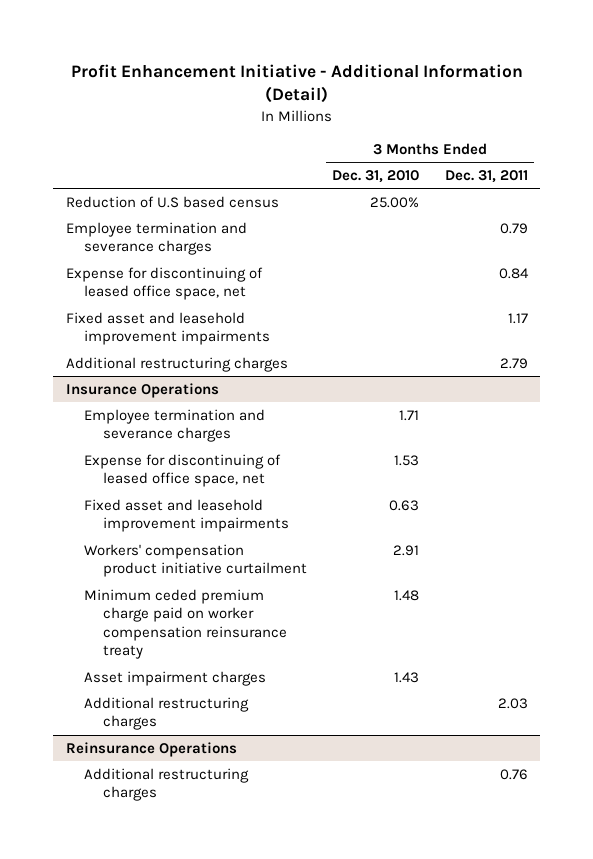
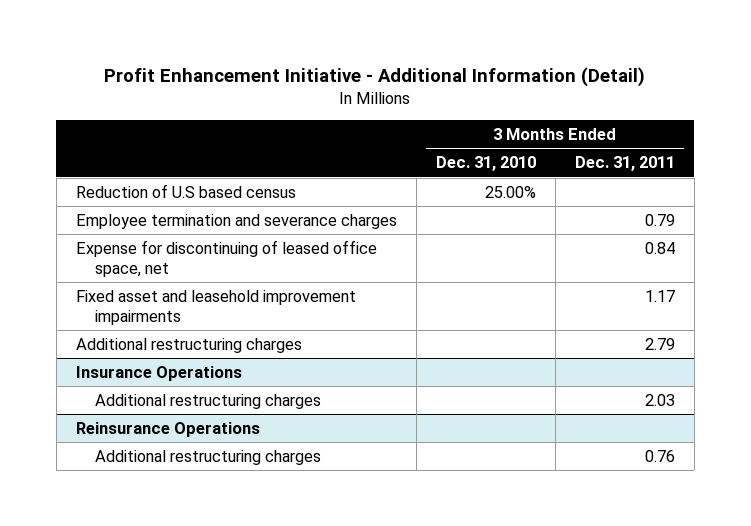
[84,408,266,443] Employee termination and severance charges -> none
[84,453,282,488] Expense for discontinuing of leased office space, net -> none
[84,498,290,533] Fixed asset and leasehold improvement impairments -> none
[84,543,308,578] Workers' compensation product initiative curtailment -> none
[84,588,288,660] Minimum ceded premium charge paid on worker compensation reinsurance treaty -> none
[84,670,267,686] Asset impairment charges -> none

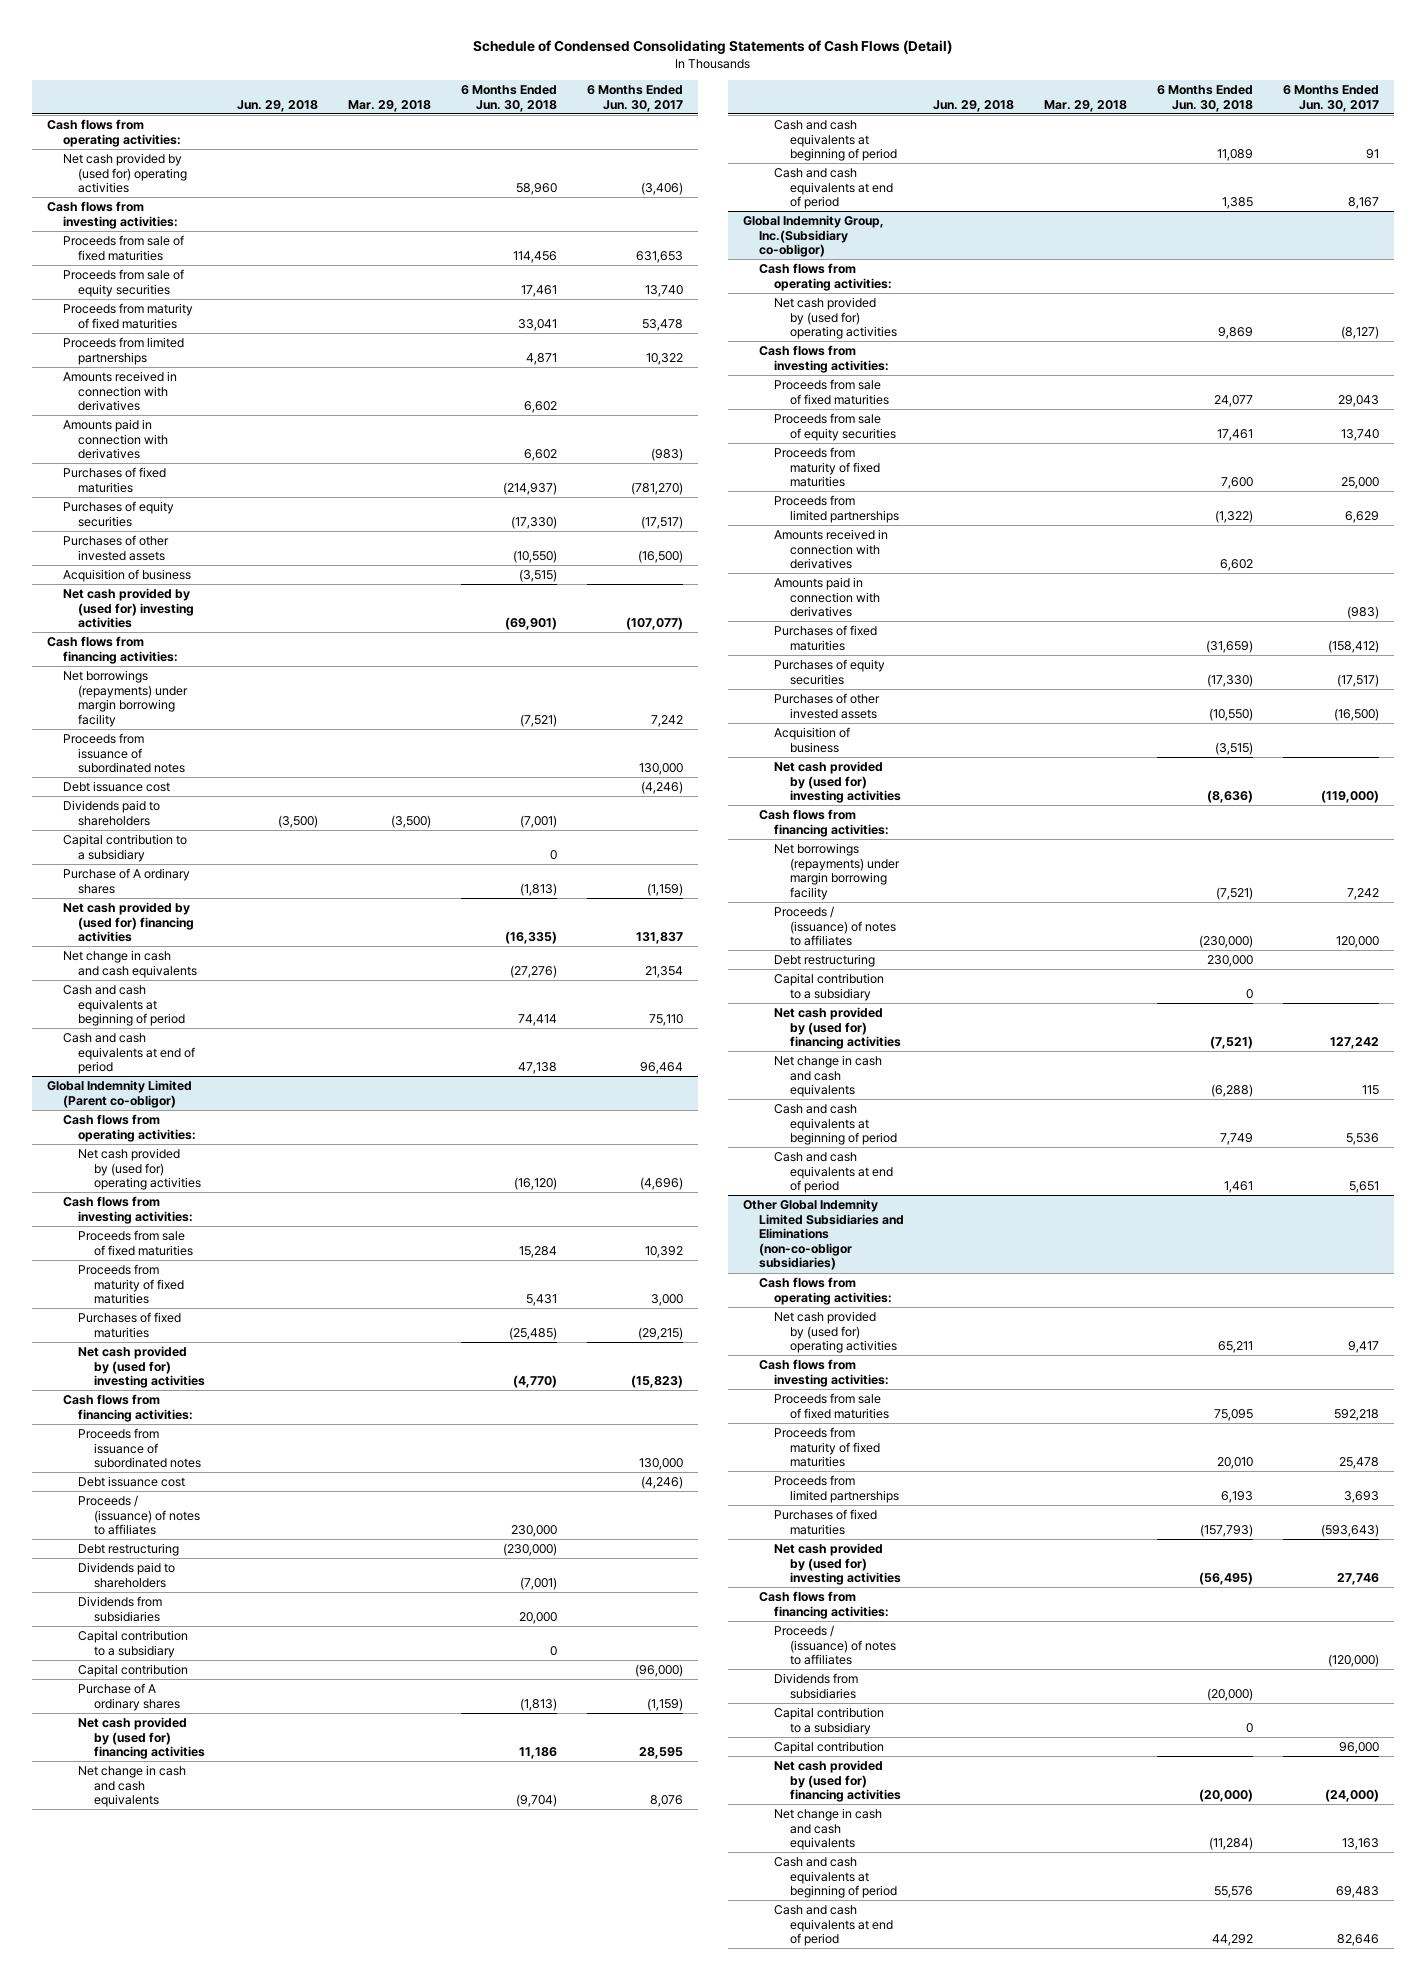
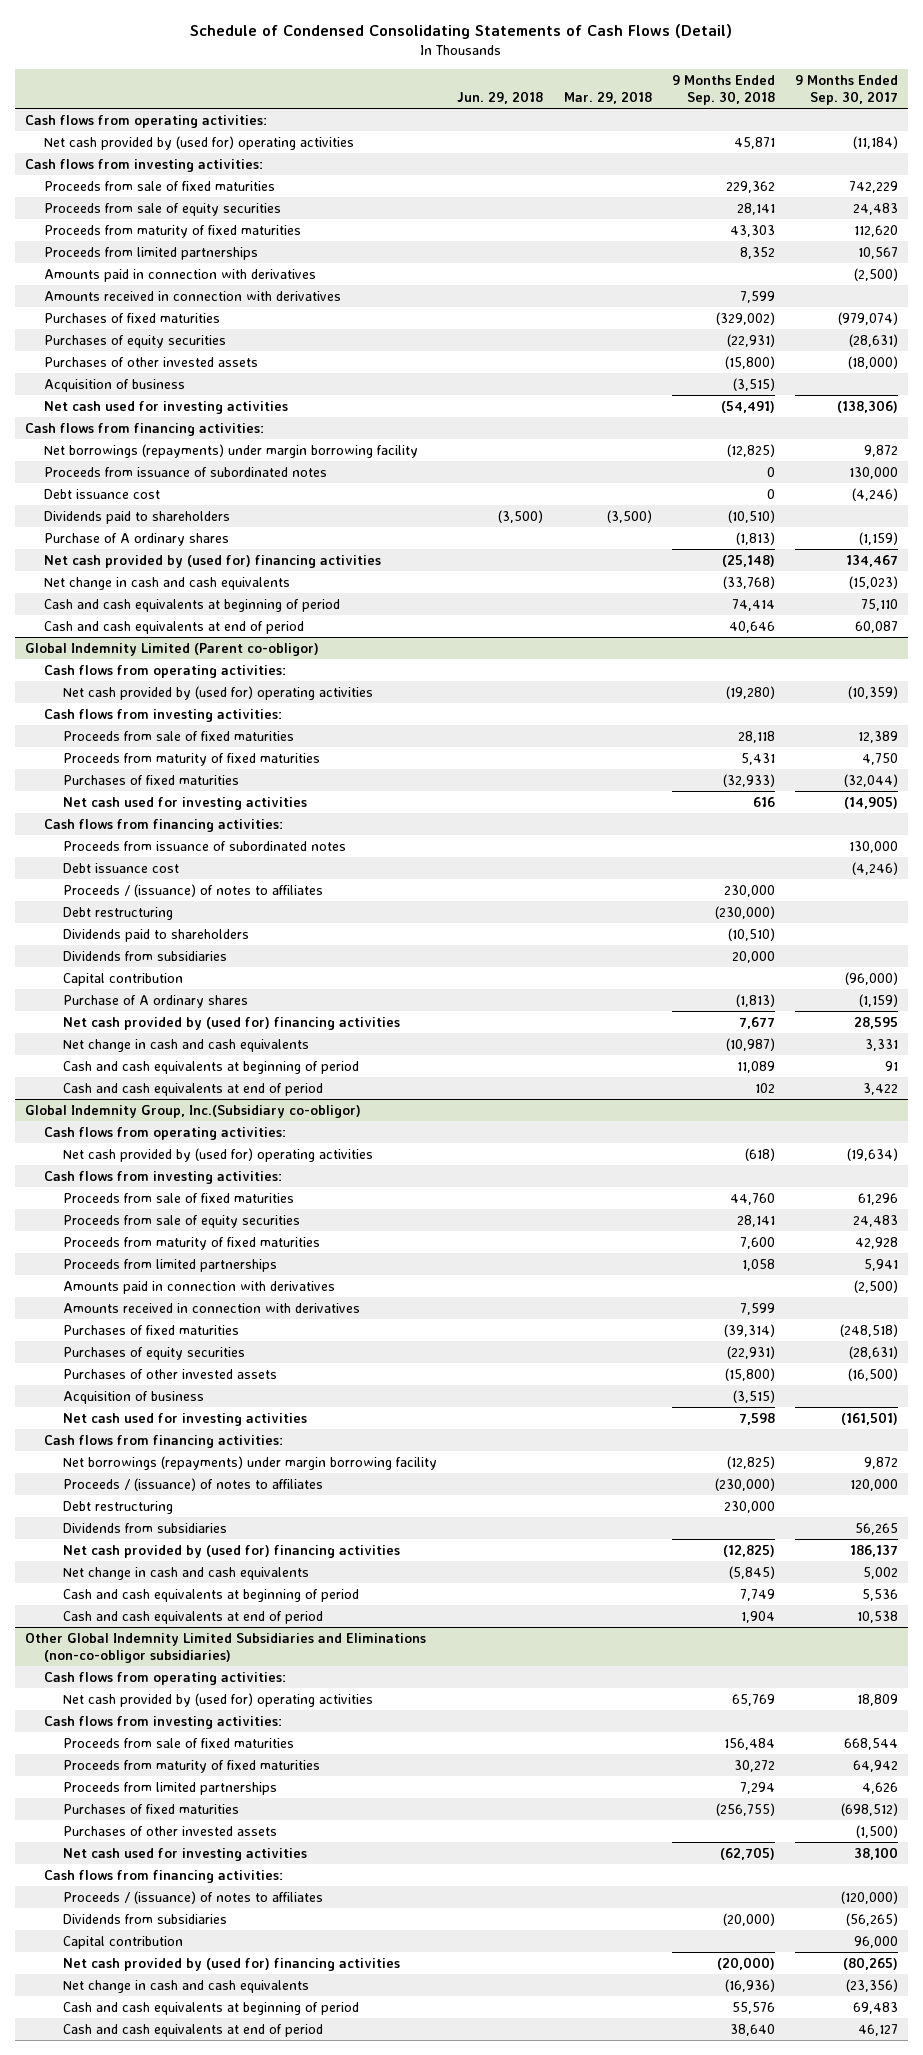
[460,84,557,112] 6 Months Ended Jun. 30, 2018 -> none
[586,84,683,112] 6 Months Ended Jun. 30, 2017 -> none
none -> [671,75,775,106] 9 Months Ended Sep. 30, 2018
none -> [795,75,899,106] 9 Months Ended Sep. 30, 2017
[62,370,177,412] Amounts received in connection with derivatives -> [43,290,341,301] Amounts received in connection with derivatives
[62,587,195,629] Net cash provided by (used for) investing activities -> [43,400,288,414] Net cash used for investing activities
[62,833,187,862] Capital contribution to a subsidiary -> none
[78,1345,205,1389] Net cash provided by (used for) investing activities -> [63,796,308,810] Net cash used for investing activities
[78,1629,189,1658] Capital contribution to a subsidiary -> none
[774,528,889,570] Amounts received in connection with derivatives -> [63,1302,361,1313] Amounts received in connection with derivatives
[774,760,901,804] Net cash provided by (used for) investing activities -> [63,1412,308,1426] Net cash used for investing activities
[774,972,885,1001] Capital contribution to a subsidiary -> none
none -> [63,1522,228,1533] Dividends from subsidiaries
none -> [63,1825,278,1836] Purchases of other invested assets
[774,1542,901,1586] Net cash provided by (used for) investing activities -> [63,1847,308,1861] Net cash used for investing activities
[774,1706,885,1735] Capital contribution to a subsidiary -> none

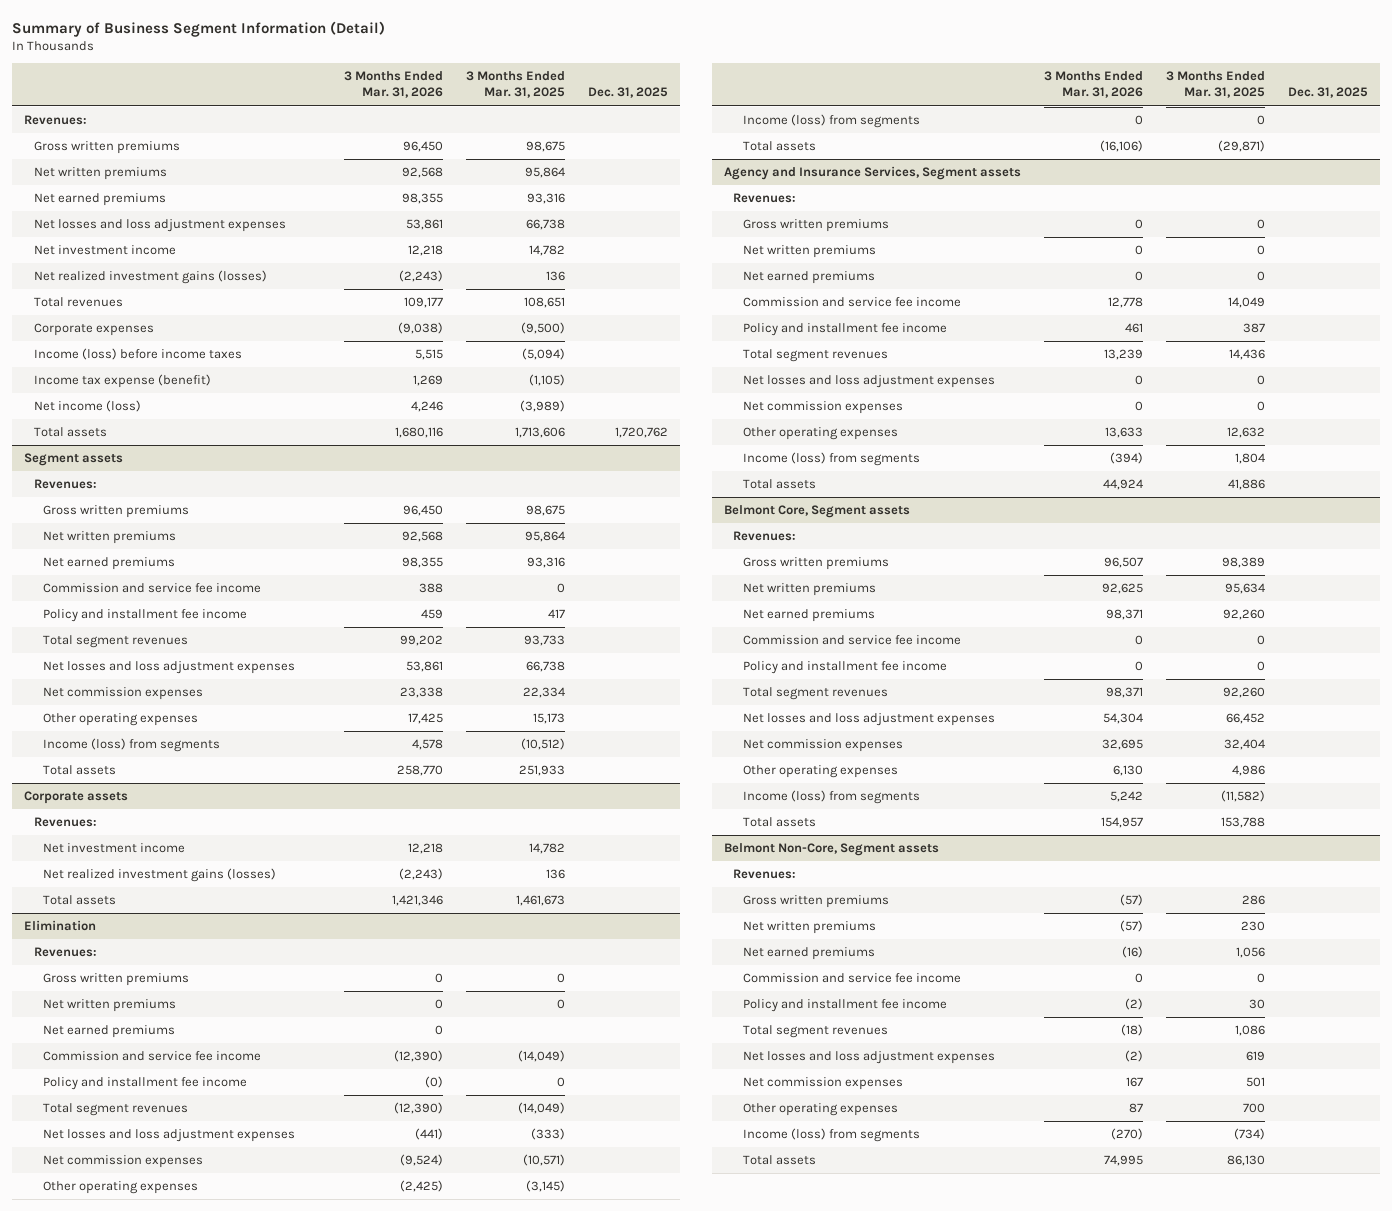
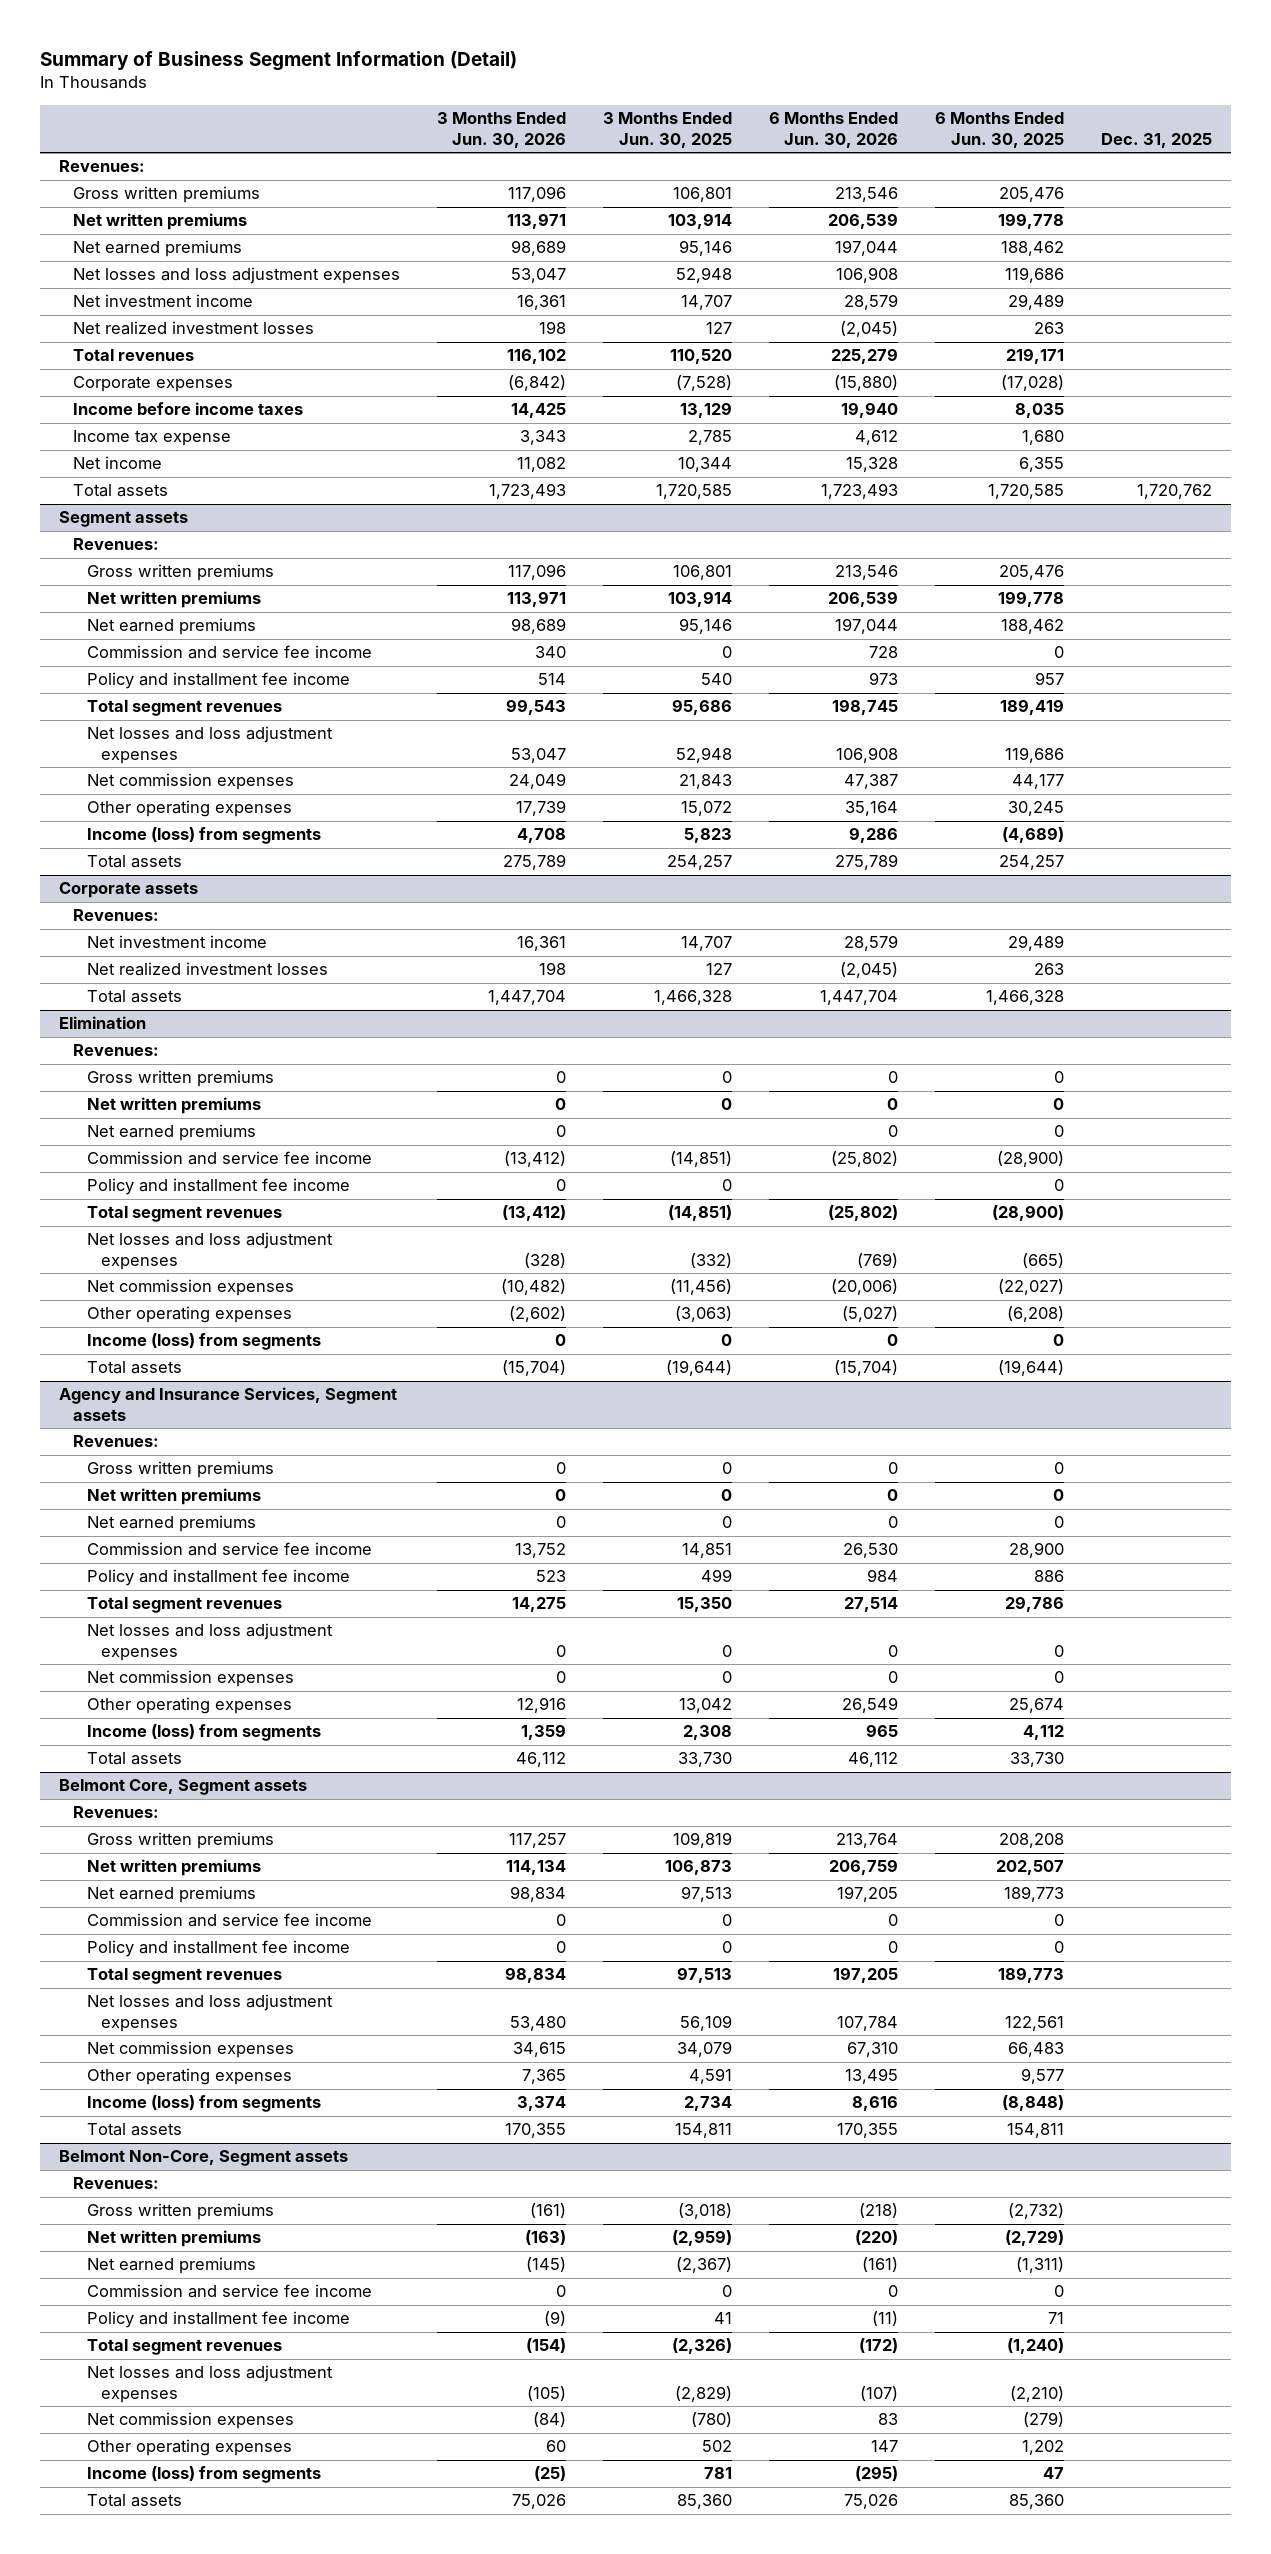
[343,71,443,99] 3 Months Ended Mar. 31, 2026 -> none
[465,71,565,99] 3 Months Ended Mar. 31, 2025 -> none
none -> [436,112,566,148] 3 Months Ended Jun. 30, 2026
none -> [602,112,732,148] 3 Months Ended Jun. 30, 2025
none -> [769,112,899,148] 6 Months Ended Jun. 30, 2026
none -> [935,112,1065,148] 6 Months Ended Jun. 30, 2025
[33,270,267,285] Net realized investment gains (losses) -> [72,321,314,336] Net realized investment losses
[33,348,242,361] Income (loss) before income taxes -> [72,402,303,416] Income before income taxes
[33,374,211,389] Income tax expense (benefit) -> [72,430,231,447] Income tax expense
[33,400,141,413] Net income (loss) -> [72,456,162,470] Net income
[43,868,277,883] Net realized investment gains (losses) -> [86,962,328,977] Net realized investment losses

